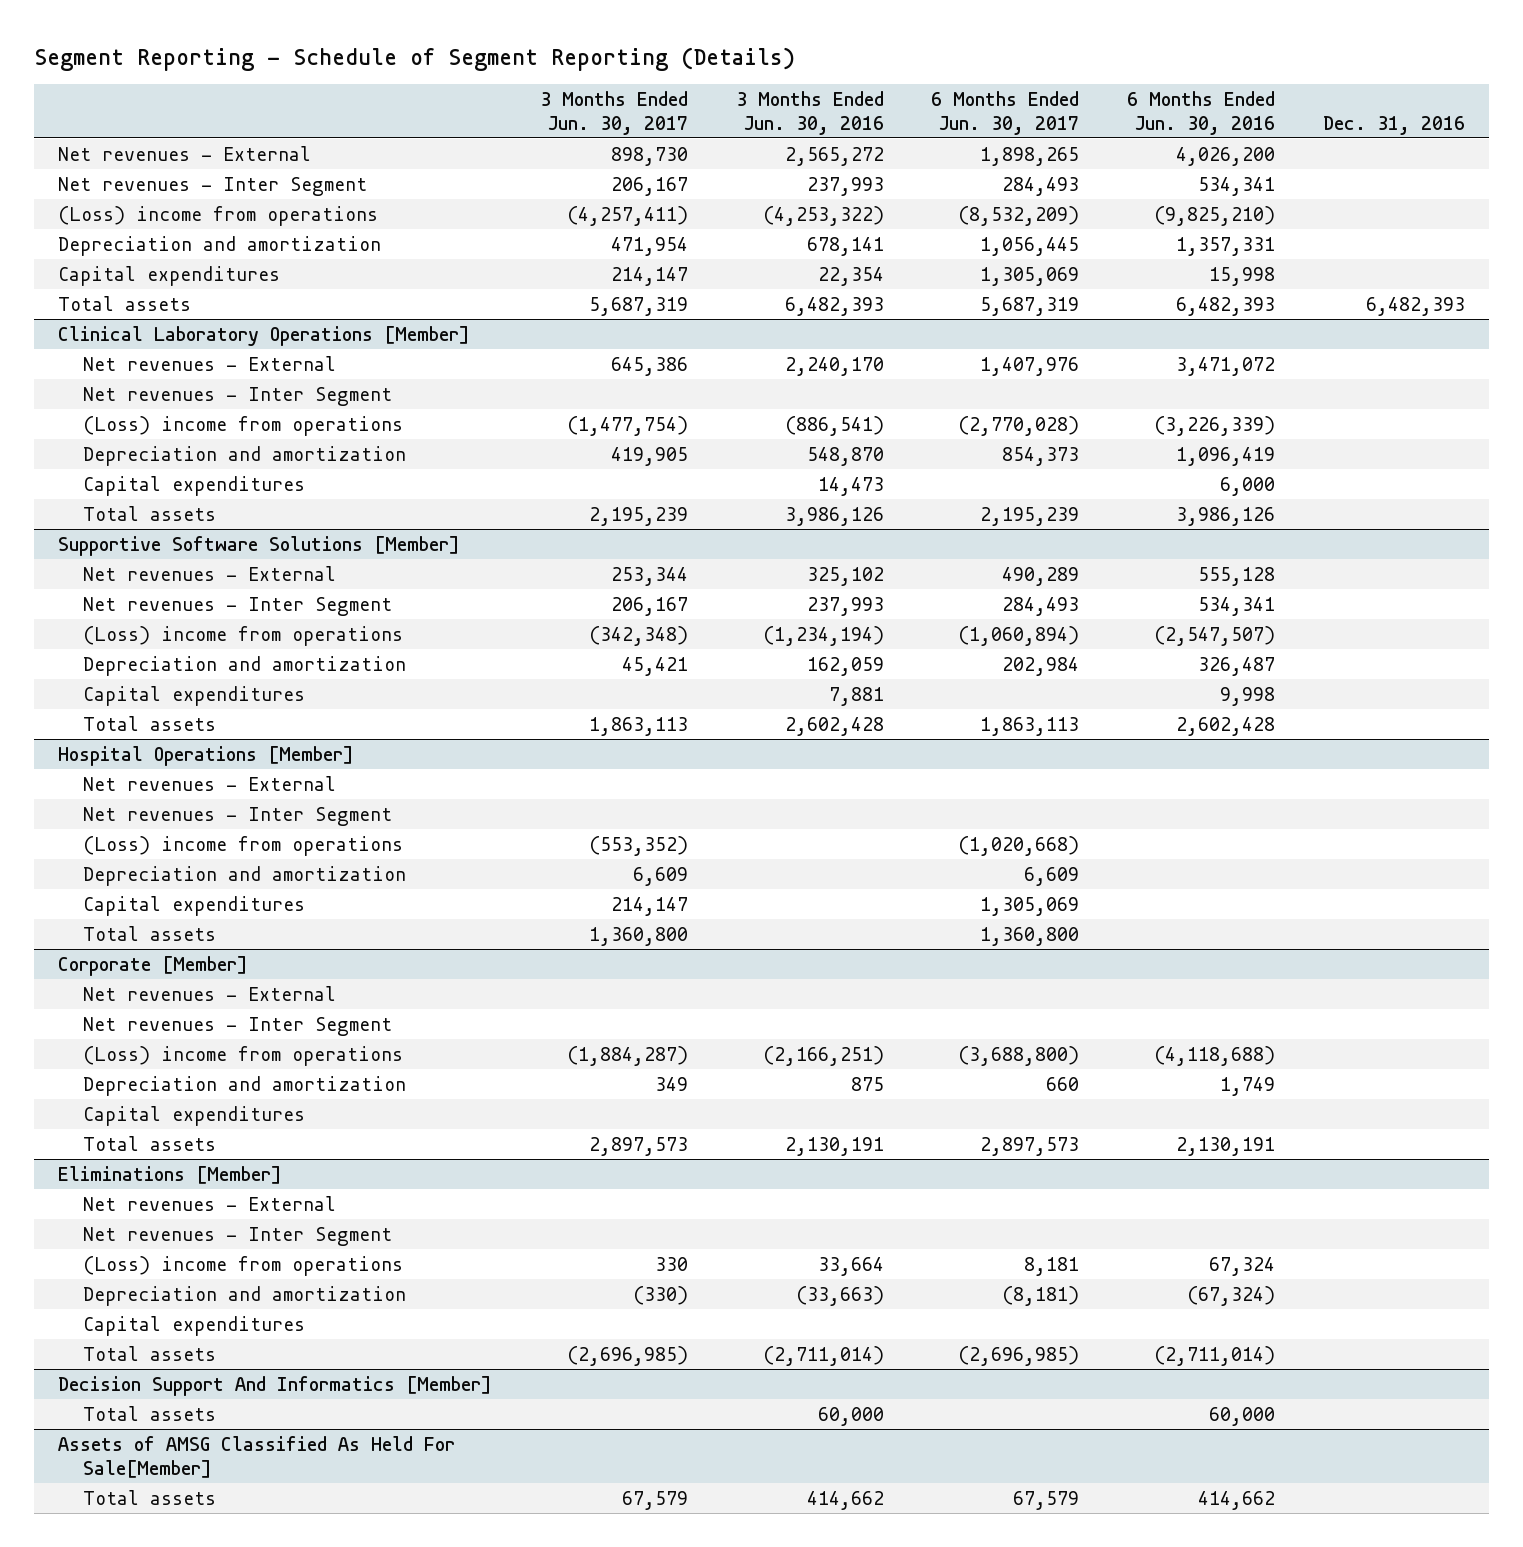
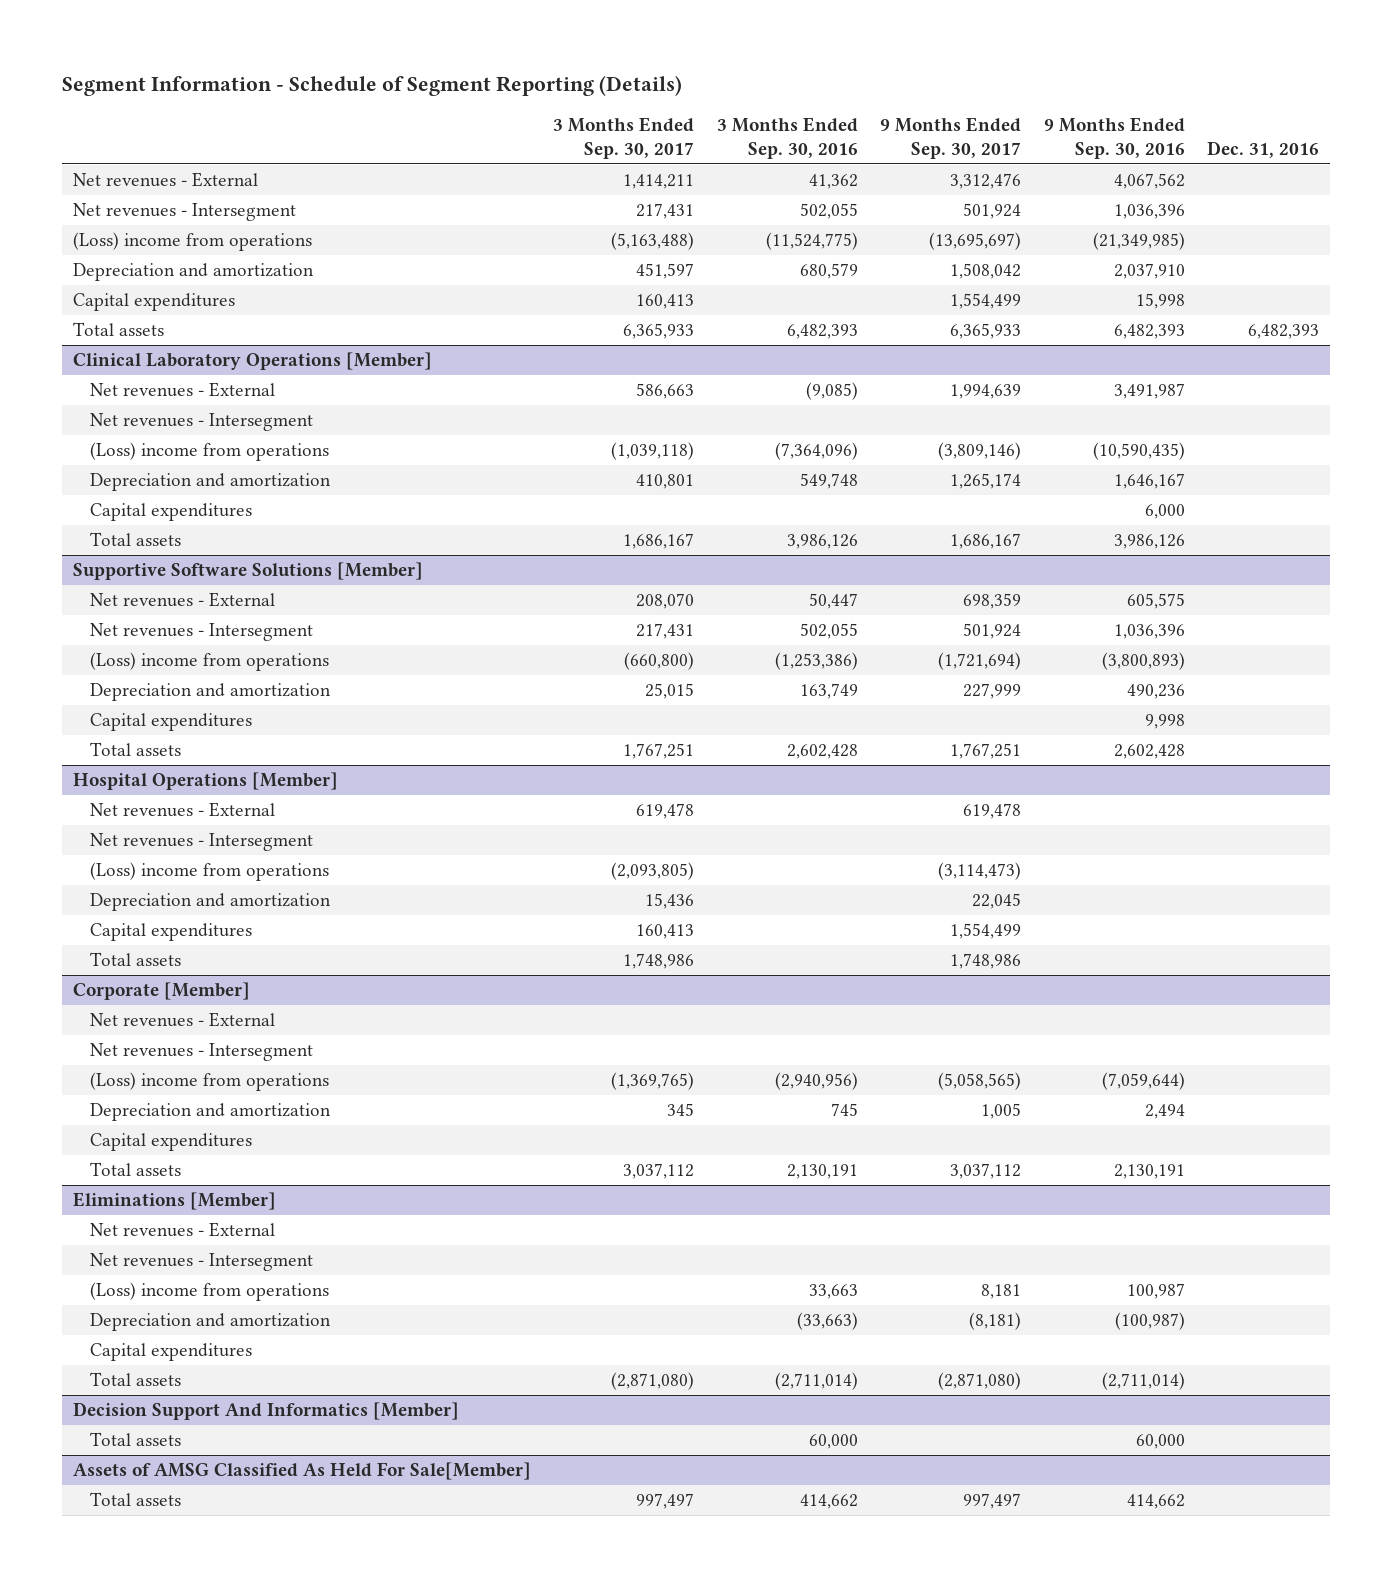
[34,46,796,71] Segment Reporting - Schedule of Segment Reporting (Details) -> [61,75,682,97] Segment Information - Schedule of Segment Reporting (Details)
[539,90,688,135] 3 Months Ended Jun. 30, 2017 -> none
[735,90,884,135] 3 Months Ended Jun. 30, 2016 -> none
[931,90,1080,135] 6 Months Ended Jun. 30, 2017 -> none
[1127,90,1276,135] 6 Months Ended Jun. 30, 2016 -> none
none -> [553,116,695,159] 3 Months Ended Sep. 30, 2017
none -> [716,116,858,159] 3 Months Ended Sep. 30, 2016
none -> [880,116,1022,159] 9 Months Ended Sep. 30, 2017
none -> [1043,116,1185,159] 9 Months Ended Sep. 30, 2016
[58,176,368,196] Net revenues - Inter Segment -> [73,203,297,222] Net revenues - Intersegment
[83,386,393,406] Net revenues - Inter Segment -> [90,413,314,432] Net revenues - Intersegment
[83,596,393,616] Net revenues - Inter Segment -> [90,623,314,642] Net revenues - Intersegment
[83,806,393,826] Net revenues - Inter Segment -> [90,833,314,852] Net revenues - Intersegment
[83,1016,393,1036] Net revenues - Inter Segment -> [90,1043,314,1062] Net revenues - Intersegment
[83,1226,393,1246] Net revenues - Inter Segment -> [90,1253,314,1272] Net revenues - Intersegment

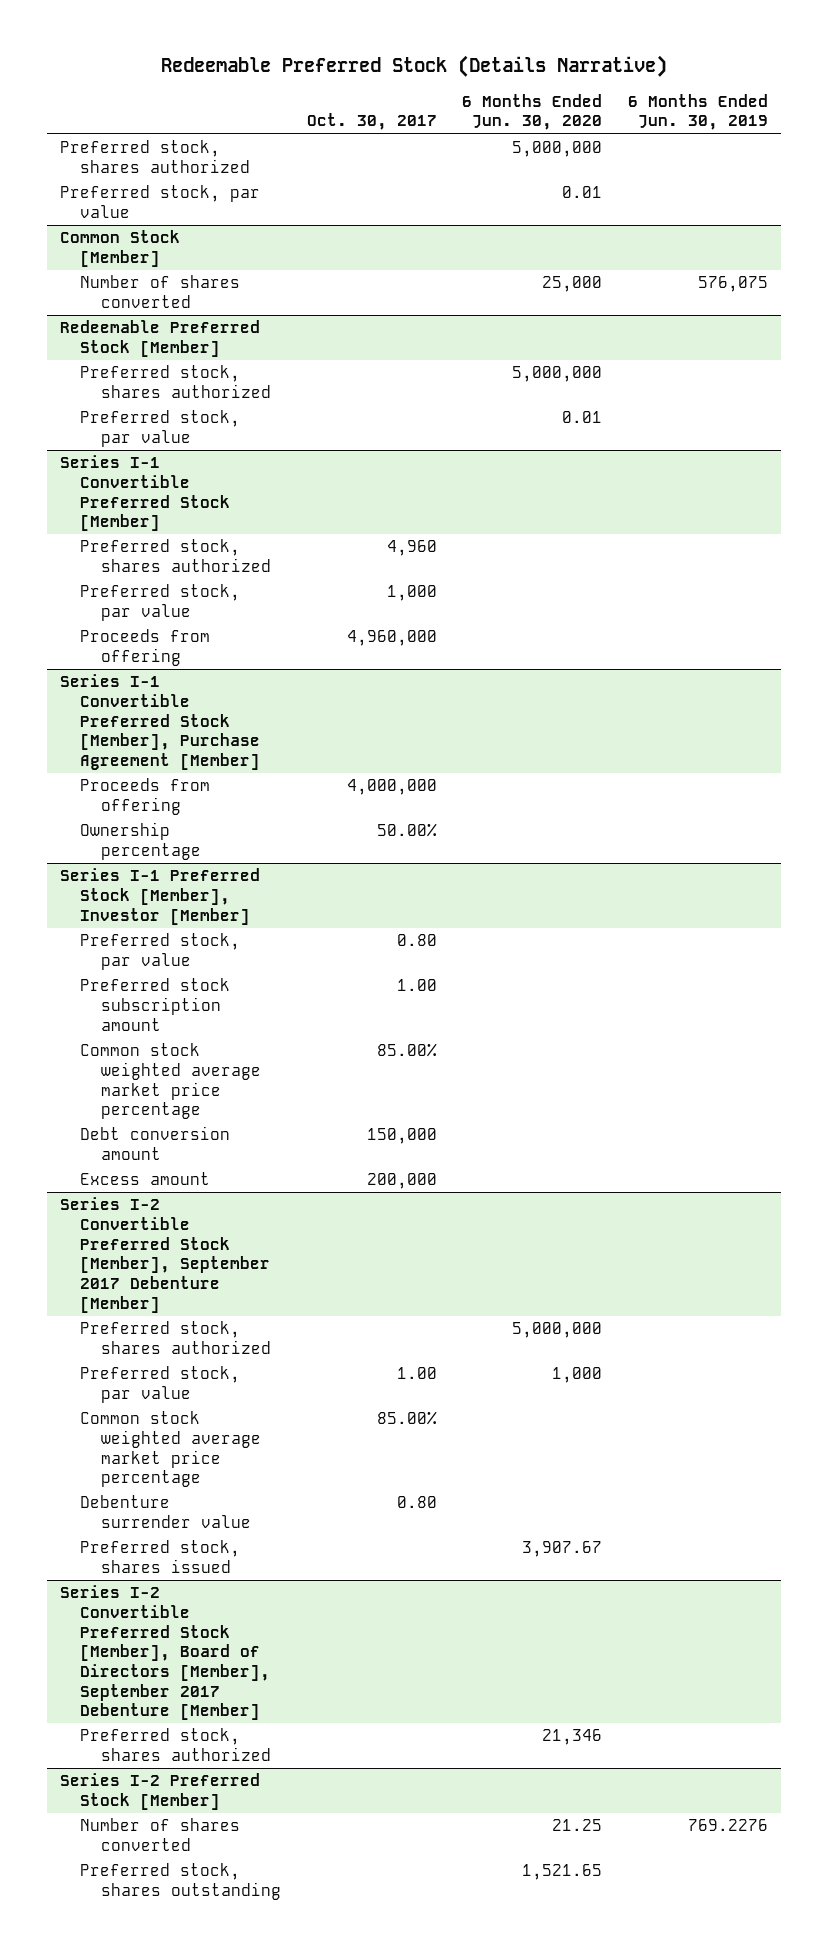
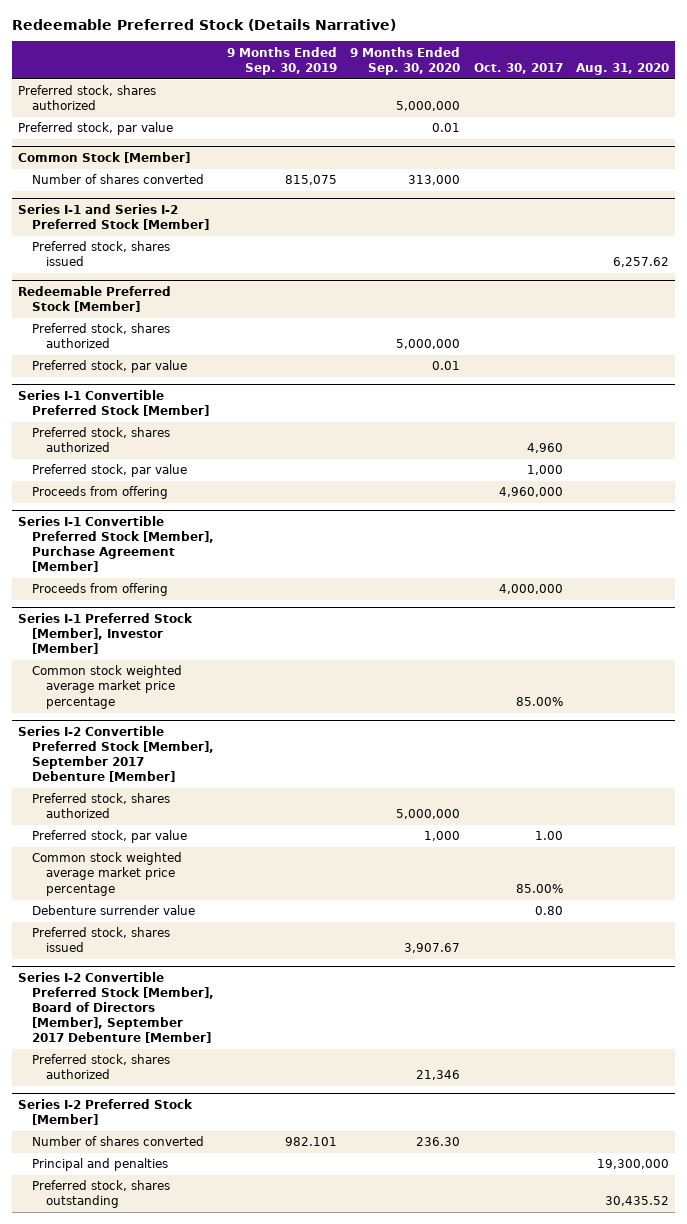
[462,93,603,131] 6 Months Ended Jun. 30, 2020 -> none
[628,93,769,131] 6 Months Ended Jun. 30, 2019 -> none
none -> [227,46,338,75] 9 Months Ended Sep. 30, 2019
none -> [350,46,461,75] 9 Months Ended Sep. 30, 2020
none -> [575,62,669,75] Aug. 31, 2020
none -> [18,203,210,231] Series I-1 and Series I-2 Preferred Stock [Member]
none -> [32,241,171,267] Preferred stock, shares issued
[80,822,201,861] Ownership percentage -> none
[80,933,241,971] Preferred stock, par value -> none
[80,978,231,1031] Preferred stock subscription amount -> none
[80,1126,231,1161] Debt conversion amount -> none
[80,1172,211,1186] Excess amount -> none
none -> [32,1158,169,1172] Principal and penalties

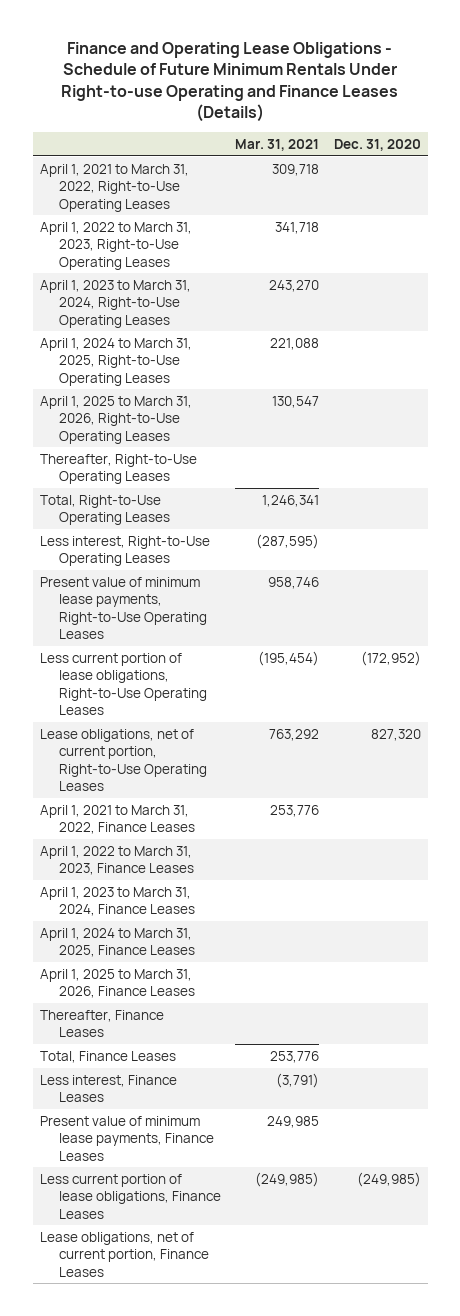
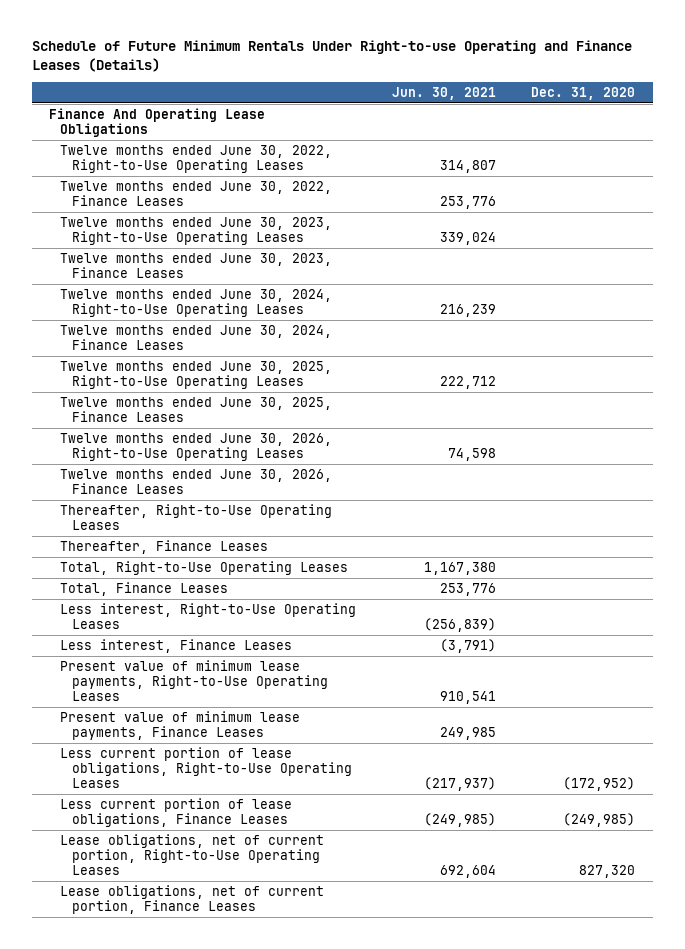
[61,42,399,123] Finance and Operating Lease Obligations - Schedule of Future Minimum Rentals Under Right-to-use Operating and Finance Leases (Details) -> [31,39,632,72] Schedule of Future Minimum Rentals Under Right-to-use Operating and Finance Leases (Details)
[235,138,320,151] Mar. 31, 2021 -> none
none -> [391,86,496,100] Jun. 30, 2021
none -> [49,107,266,138] Finance And Operating Lease Obligations
[39,163,189,212] April 1, 2021 to March 31, 2022, Right-to-Use Operating Leases -> [60,144,333,174] Twelve months ended June 30, 2022, Right-to-Use Operating Leases
none -> [60,180,333,207] Twelve months ended June 30, 2022, Finance Leases
[39,221,192,270] April 1, 2022 to March 31, 2023, Right-to-Use Operating Leases -> [60,216,333,246] Twelve months ended June 30, 2023, Right-to-Use Operating Leases
none -> [60,252,333,279] Twelve months ended June 30, 2023, Finance Leases
[39,279,191,328] April 1, 2023 to March 31, 2024, Right-to-Use Operating Leases -> [60,288,333,318] Twelve months ended June 30, 2024, Right-to-Use Operating Leases
none -> [60,324,333,351] Twelve months ended June 30, 2024, Finance Leases
[39,337,192,386] April 1, 2024 to March 31, 2025, Right-to-Use Operating Leases -> [60,360,333,390] Twelve months ended June 30, 2025, Right-to-Use Operating Leases
none -> [60,396,333,423] Twelve months ended June 30, 2025, Finance Leases
[39,395,192,444] April 1, 2025 to March 31, 2026, Right-to-Use Operating Leases -> [60,432,333,462] Twelve months ended June 30, 2026, Right-to-Use Operating Leases
none -> [60,468,333,495] Twelve months ended June 30, 2026, Finance Leases
[39,804,196,835] April 1, 2021 to March 31, 2022, Finance Leases -> none
[39,845,195,876] April 1, 2022 to March 31, 2023, Finance Leases -> none
[39,886,196,917] April 1, 2023 to March 31, 2024, Finance Leases -> none
[39,927,196,958] April 1, 2024 to March 31, 2025, Finance Leases -> none
[39,968,196,999] April 1, 2025 to March 31, 2026, Finance Leases -> none
[39,494,171,526] Total, Right-to-Use Operating Leases -> [60,560,349,575] Total, Right-to-Use Operating Leases
[39,535,210,567] Less interest, Right-to-Use Operating Leases -> [60,602,357,630] Less interest, Right-to-Use Operating Leases
[39,576,208,639] Present value of minimum lease payments, Right-to-Use Operating Leases -> [60,659,328,702] Present value of minimum lease payments, Right-to-Use Operating Leases
[39,652,208,715] Less current portion of lease obligations, Right-to-Use Operating Leases -> [60,746,352,789] Less current portion of lease obligations, Right-to-Use Operating Leases
[39,728,208,791] Lease obligations, net of current portion, Right-to-Use Operating Leases -> [60,833,325,876] Lease obligations, net of current portion, Right-to-Use Operating Leases

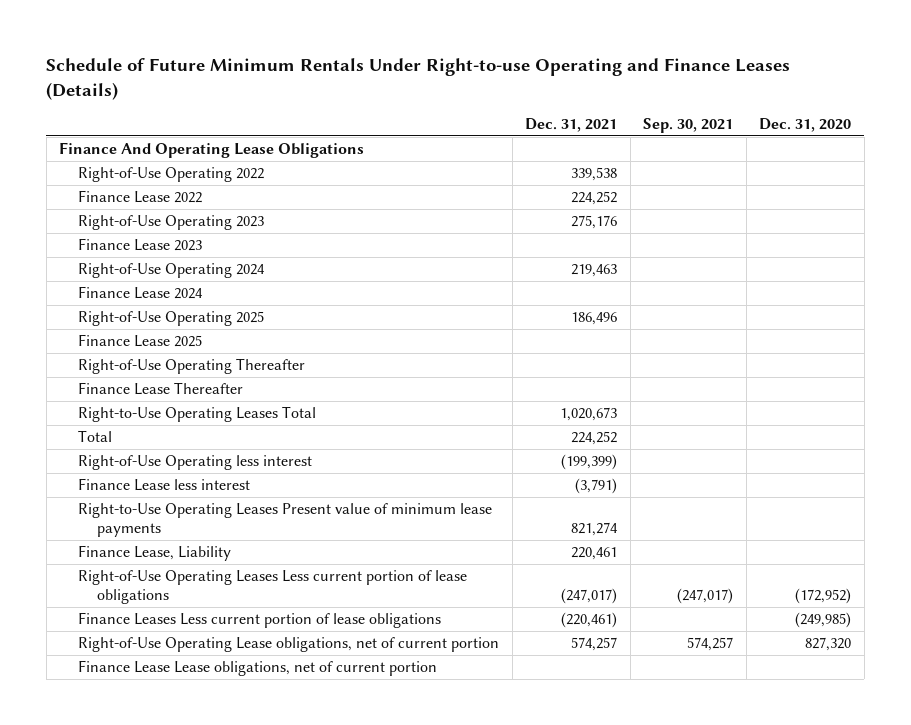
[391,86,496,100] Jun. 30, 2021 -> none
none -> [525,117,618,132] Dec. 31, 2021
none -> [643,117,734,133] Sep. 30, 2021
[60,503,333,531] Thereafter, Right-to-Use Operating Leases -> none
[60,539,269,554] Thereafter, Finance Leases -> none
[60,144,333,174] Twelve months ended June 30, 2022, Right-to-Use Operating Leases -> [78,167,265,183] Right-of-Use Operating 2022
[60,180,333,207] Twelve months ended June 30, 2022, Finance Leases -> [78,190,203,204] Finance Lease 2022
[60,216,333,246] Twelve months ended June 30, 2023, Right-to-Use Operating Leases -> [78,215,265,231] Right-of-Use Operating 2023
[60,252,333,279] Twelve months ended June 30, 2023, Finance Leases -> [78,238,203,252] Finance Lease 2023
[60,288,333,318] Twelve months ended June 30, 2024, Right-to-Use Operating Leases -> [78,263,266,279] Right-of-Use Operating 2024
[60,324,333,351] Twelve months ended June 30, 2024, Finance Leases -> [78,286,204,300] Finance Lease 2024
[60,360,333,390] Twelve months ended June 30, 2025, Right-to-Use Operating Leases -> [78,311,265,327] Right-of-Use Operating 2025
[60,396,333,423] Twelve months ended June 30, 2025, Finance Leases -> [78,334,203,348] Finance Lease 2025
[60,432,333,462] Twelve months ended June 30, 2026, Right-to-Use Operating Leases -> [78,358,306,375] Right-of-Use Operating Thereafter
[60,468,333,495] Twelve months ended June 30, 2026, Finance Leases -> [78,382,244,396] Finance Lease Thereafter
[60,560,349,575] Total, Right-to-Use Operating Leases -> [78,406,317,423] Right-to-Use Operating Leases Total
[60,581,229,596] Total, Finance Leases -> [78,430,113,443] Total
[60,602,357,630] Less interest, Right-to-Use Operating Leases -> [78,455,313,471] Right-of-Use Operating less interest
[60,638,293,653] Less interest, Finance Leases -> [78,478,251,492] Finance Lease less interest
[60,659,328,702] Present value of minimum lease payments, Right-to-Use Operating Leases -> [78,503,493,538] Right-to-Use Operating Leases Present value of minimum lease payments
[60,710,301,741] Present value of minimum lease payments, Finance Leases -> [78,545,232,562] Finance Lease, Liability
[60,746,352,789] Less current portion of lease obligations, Right-to-Use Operating Leases -> [78,570,468,605] Right-of-Use Operating Leases Less current portion of lease obligations
[60,797,293,828] Less current portion of lease obligations, Finance Leases -> [78,612,442,629] Finance Leases Less current portion of lease obligations
[60,833,325,876] Lease obligations, net of current portion, Right-to-Use Operating Leases -> [78,637,500,653] Right-of-Use Operating Lease obligations, net of current portion
[60,884,325,915] Lease obligations, net of current portion, Finance Leases -> [78,660,438,677] Finance Lease Lease obligations, net of current portion

